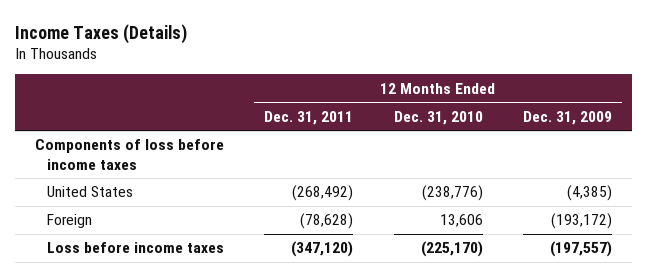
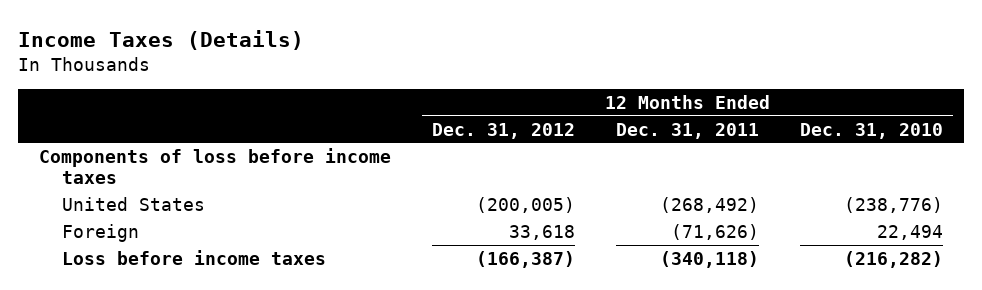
[522,110,612,125] Dec. 31, 2009 -> none
none -> [432,122,576,139] Dec. 31, 2012
[300,213,354,230] (78,628) -> [671,223,760,240] (71,626)
[439,214,483,228] 13,606 -> [877,224,944,240] 22,494
[291,241,354,258] (347,120) -> [660,250,760,268] (340,118)
[420,241,483,258] (225,170) -> [844,250,944,268] (216,282)

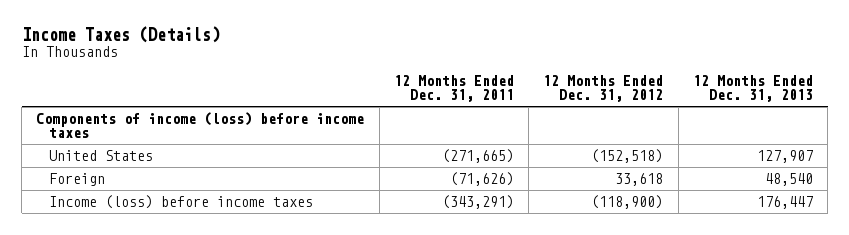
[800,122,944,139] Dec. 31, 2010 -> none
none -> [692,75,813,103] 12 Months Ended Dec. 31, 2013
[39,147,392,185] Components of loss before income taxes -> [36,112,365,139] Components of income (loss) before income taxes
[476,196,576,213] (200,005) -> [591,149,664,164] (152,518)
[660,196,760,213] (268,492) -> [441,149,514,164] (271,665)
[61,249,326,265] Loss before income taxes -> [48,195,313,210] Income (loss) before income taxes
[476,250,576,268] (166,387) -> [591,195,664,210] (118,900)
[660,250,760,268] (340,118) -> [441,195,514,210] (343,291)

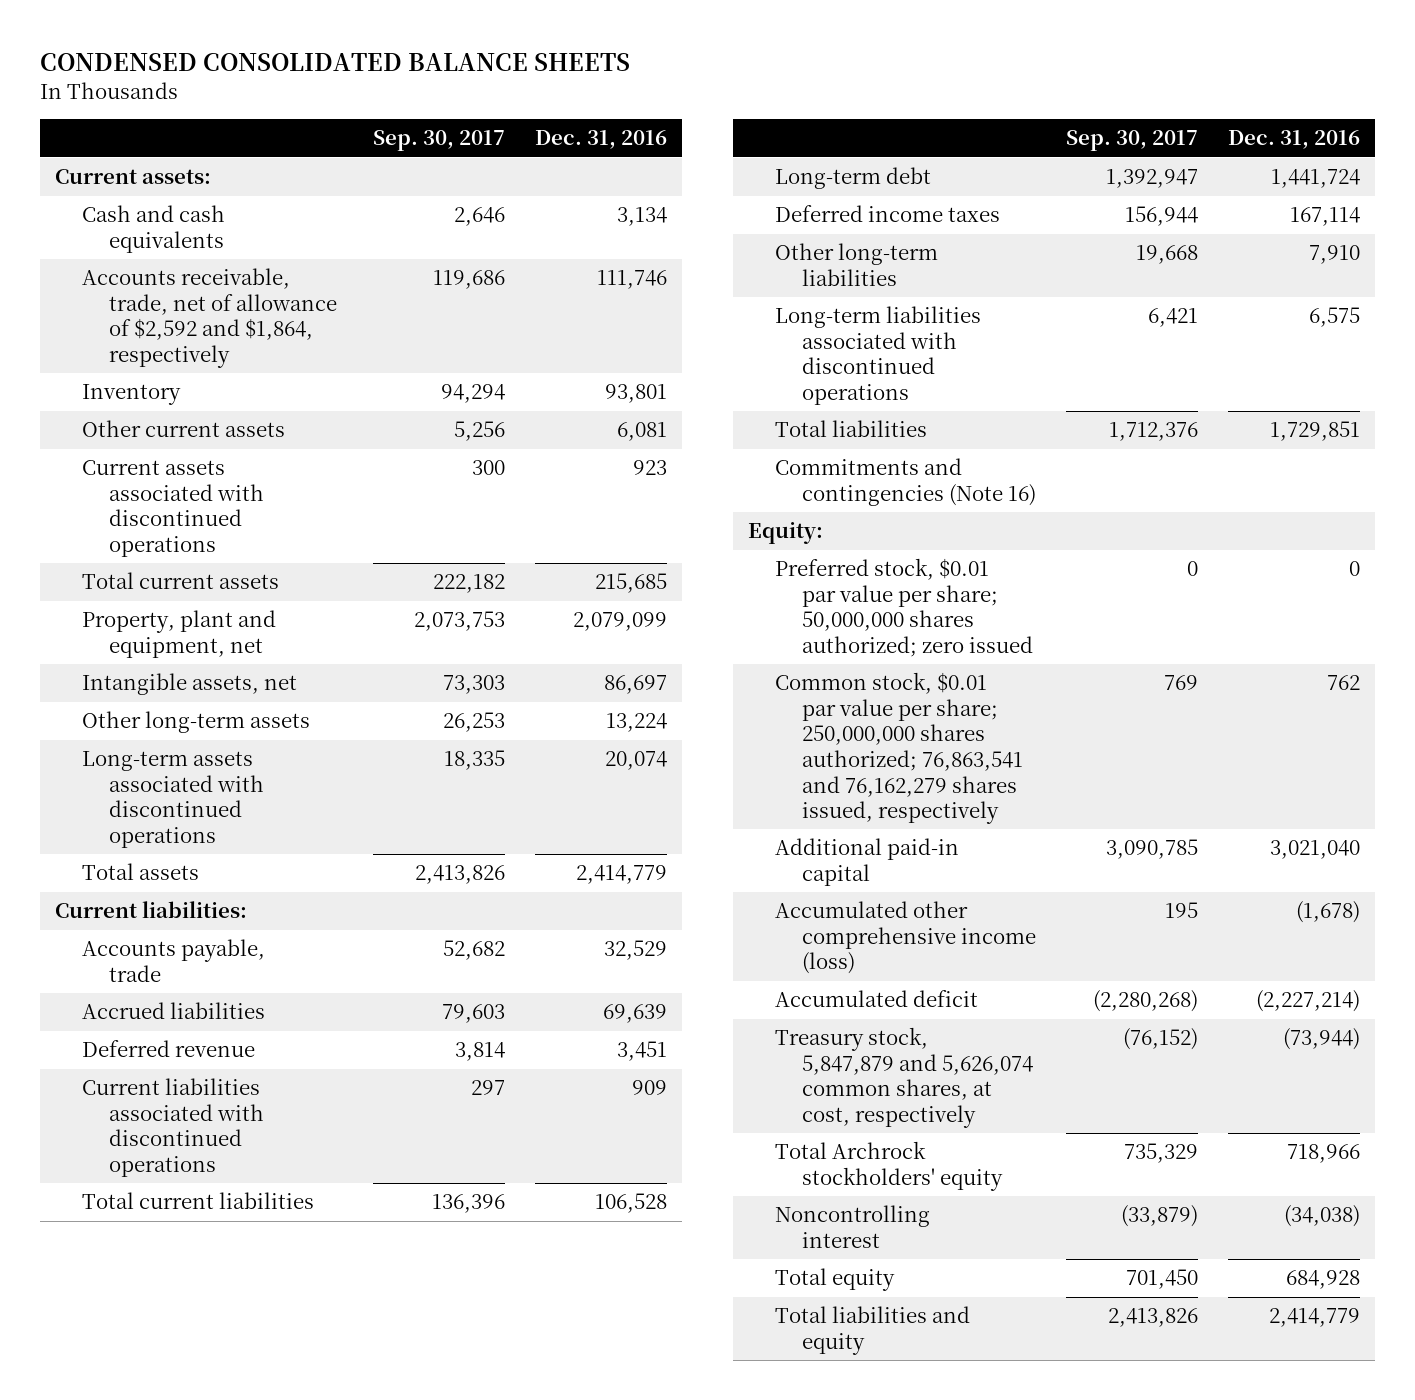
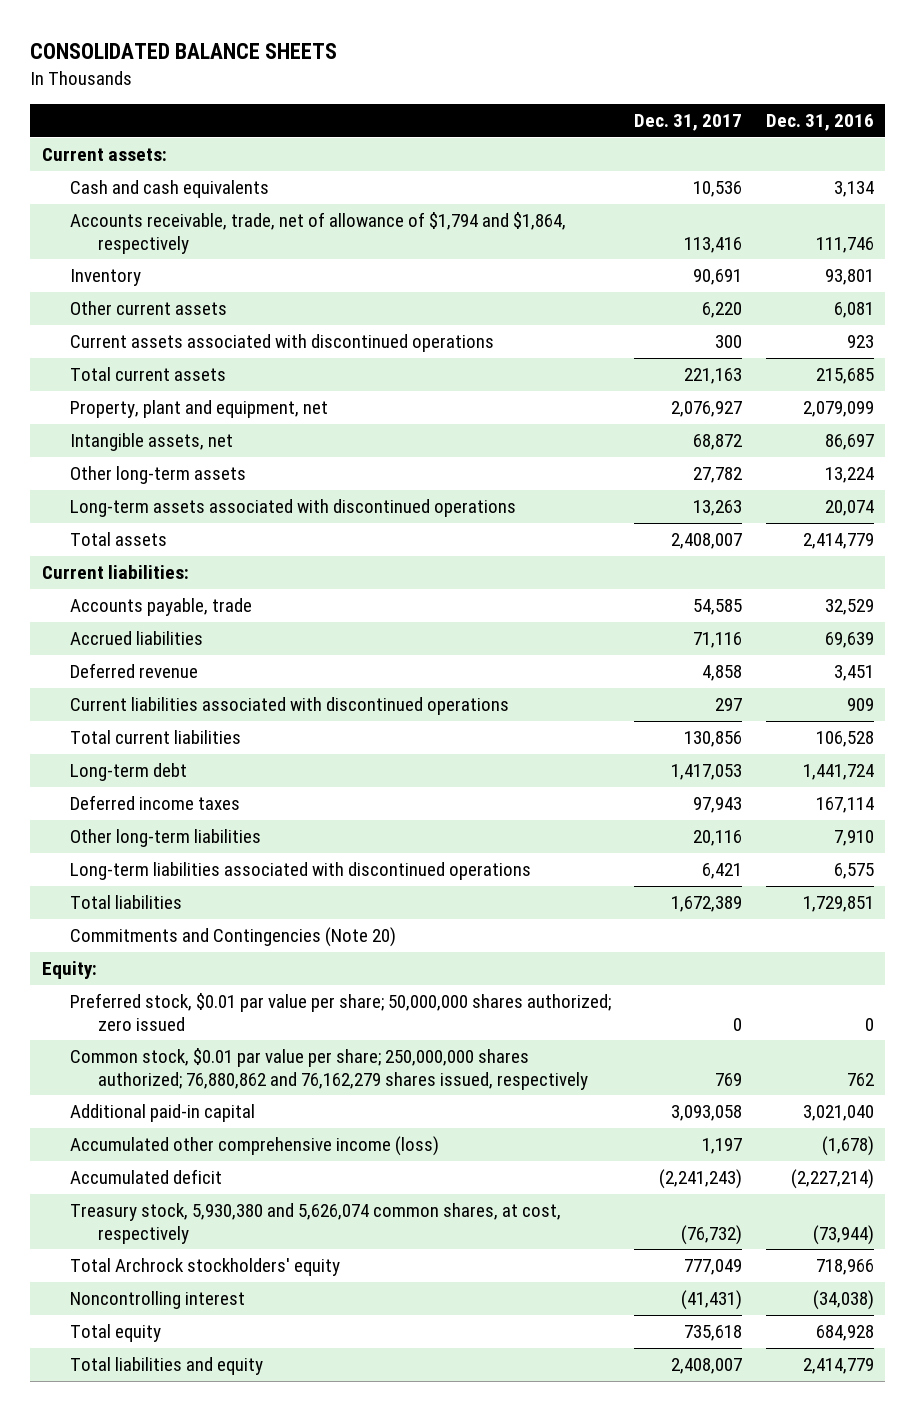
[39,53,630,72] CONDENSED CONSOLIDATED BALANCE SHEETS -> [30,43,338,60] CONSOLIDATED BALANCE SHEETS
[372,130,505,152] Sep. 30, 2017 -> none
none -> [634,113,743,131] Dec. 31, 2017
[81,268,337,368] Accounts receivable, trade, net of allowance of $2,592 and $1,864, respectively -> [70,212,567,254] Accounts receivable, trade, net of allowance of $1,794 and $1,864, respectively
[774,458,1037,506] Commitments and contingencies (Note 16) -> [70,927,397,948] Commitments and Contingencies (Note 20)
[774,672,1024,825] Common stock, $0.01 par value per share; 250,000,000 shares authorized; 76,863,541 and 76,162,279 shares issued, respectively -> [70,1048,589,1090] Common stock, $0.01 par value per share; 250,000,000 shares authorized; 76,880,862 and 76,162,279 shares issued, respectively
[774,1027,1034,1128] Treasury stock, 5,847,879 and 5,626,074 common shares, at cost, respectively -> [70,1203,562,1244] Treasury stock, 5,930,380 and 5,626,074 common shares, at cost, respectively

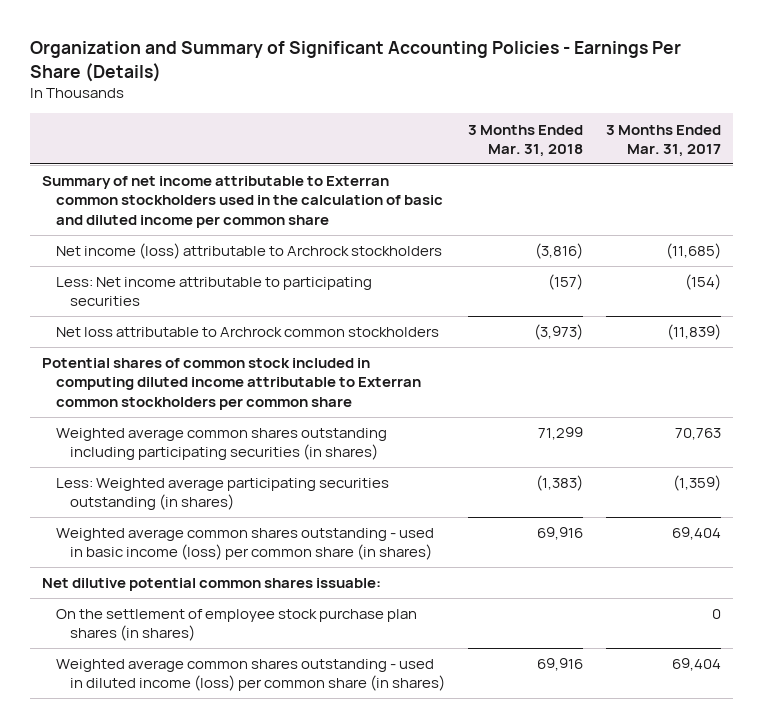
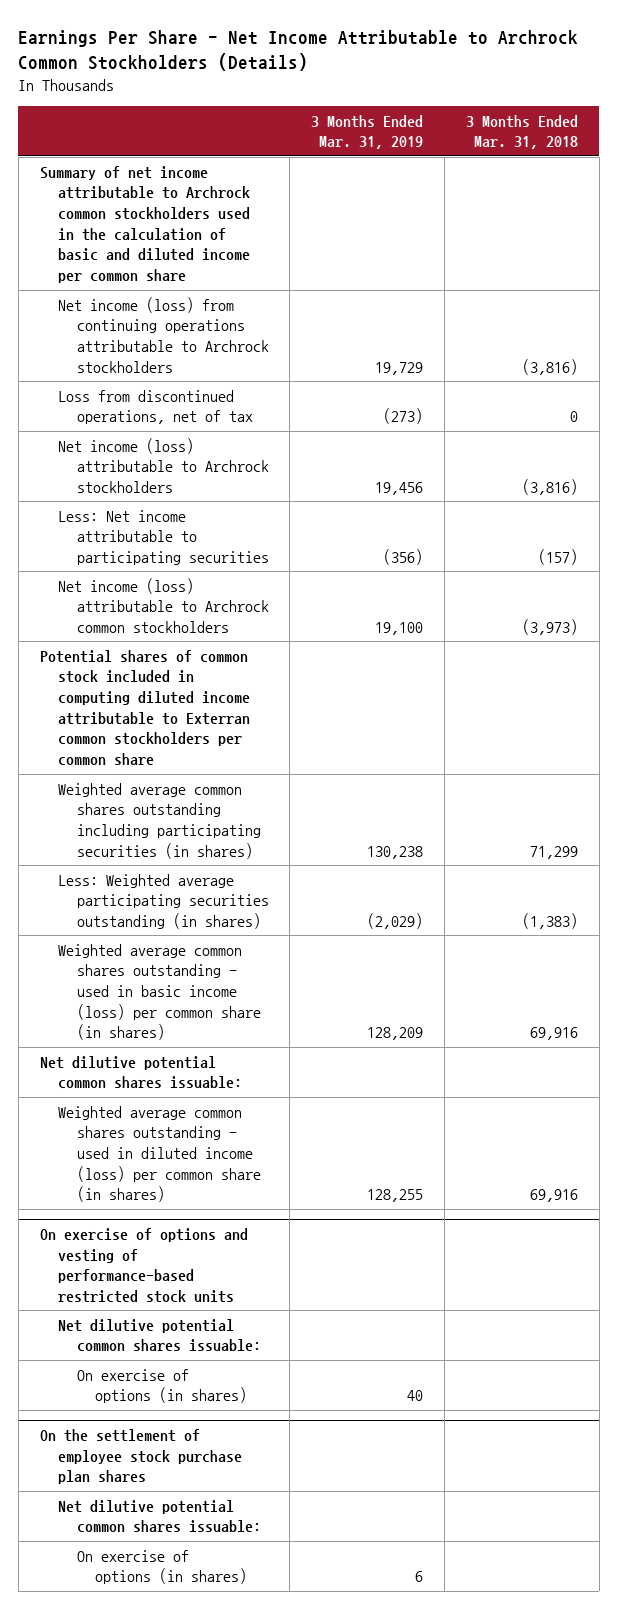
[30,40,682,82] Organization and Summary of Significant Accounting Policies - Earnings Per Share (Details) -> [18,30,579,72] Earnings Per Share - Net Income Attributable to Archrock Common Stockholders (Details)
[606,124,722,157] 3 Months Ended Mar. 31, 2017 -> none
none -> [311,114,424,150] 3 Months Ended Mar. 31, 2019
[41,176,443,228] Summary of net income attributable to Exterran common stockholders used in the calculation of basic and diluted income per common share -> [39,165,251,284] Summary of net income attributable to Archrock common stockholders used in the calculation of basic and diluted income per common share
none -> [58,296,269,373] Net income (loss) from continuing operations attributable to Archrock stockholders
none -> [58,389,253,425] Loss from discontinued operations, net of tax
[55,327,439,338] Net loss attributable to Archrock common stockholders -> [58,577,269,634] Net income (loss) attributable to Archrock common stockholders
[55,609,417,642] On the settlement of employee stock purchase plan shares (in shares) -> none
none -> [39,1228,248,1304] On exercise of options and vesting of performance-based restricted stock units
none -> [58,1318,261,1353] Net dilutive potential common shares issuable:
none -> [76,1368,247,1404] On exercise of options (in shares)
none -> [39,1429,243,1485] On the settlement of employee stock purchase plan shares
none -> [58,1499,261,1534] Net dilutive potential common shares issuable:
none -> [76,1549,247,1585] On exercise of options (in shares)

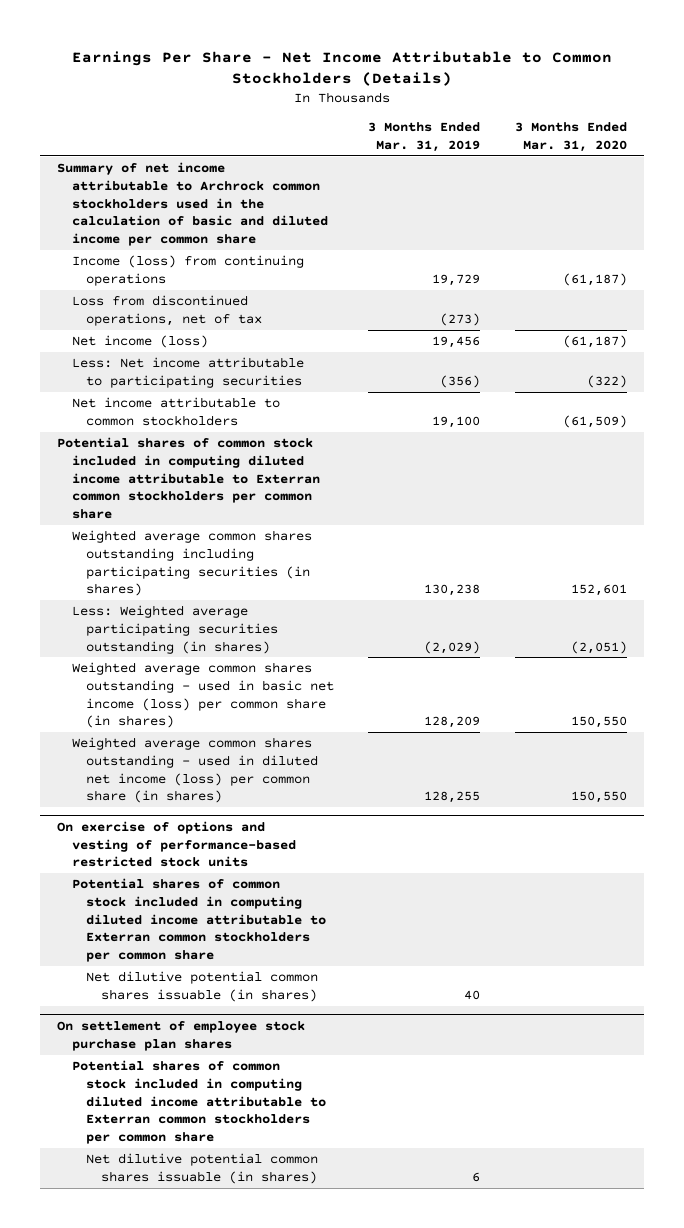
[18,30,579,72] Earnings Per Share - Net Income Attributable to Archrock Common Stockholders (Details) -> [71,50,612,87] Earnings Per Share - Net Income Attributable to Common Stockholders (Details)
[466,114,579,150] 3 Months Ended Mar. 31, 2018 -> none
none -> [514,122,627,152] 3 Months Ended Mar. 31, 2020
[58,296,269,373] Net income (loss) from continuing operations attributable to Archrock stockholders -> [71,255,304,286] Income (loss) from continuing operations
[58,437,269,494] Net income (loss) attributable to Archrock stockholders -> [71,335,208,349] Net income (loss)
[58,577,269,634] Net income (loss) attributable to Archrock common stockholders -> [71,397,280,426] Net income attributable to common stockholders
[39,1055,243,1090] Net dilutive potential common shares issuable: -> none
[58,943,261,1041] Weighted average common shares outstanding - used in basic income (loss) per common share (in shares) -> [71,662,335,729] Weighted average common shares outstanding - used in basic net income (loss) per common share (in shares)
[58,1105,261,1203] Weighted average common shares outstanding - used in diluted income (loss) per common share (in shares) -> [71,737,319,804] Weighted average common shares outstanding - used in diluted net income (loss) per common share (in shares)
[58,1318,261,1353] Net dilutive potential common shares issuable: -> none
[58,1499,261,1534] Net dilutive potential common shares issuable: -> none
none -> [71,878,327,962] Potential shares of common stock included in computing diluted income attributable to Exterran common stockholders per common share
[76,1368,247,1404] On exercise of options (in shares) -> [86,971,319,1002] Net dilutive potential common shares issuable (in shares)
[39,1429,243,1485] On the settlement of employee stock purchase plan shares -> [57,1021,306,1051] On settlement of employee stock purchase plan shares
none -> [71,1060,327,1144] Potential shares of common stock included in computing diluted income attributable to Exterran common stockholders per common share
[76,1549,247,1585] On exercise of options (in shares) -> [86,1153,319,1184] Net dilutive potential common shares issuable (in shares)

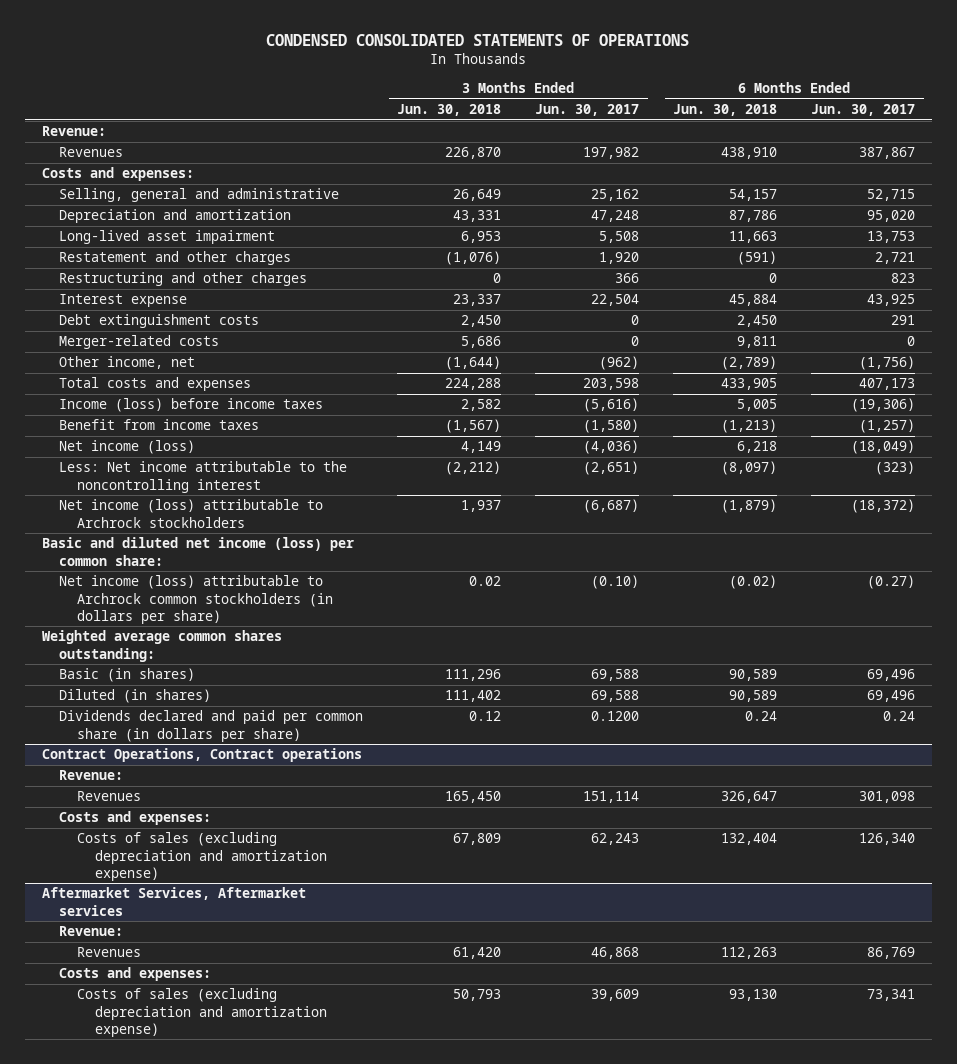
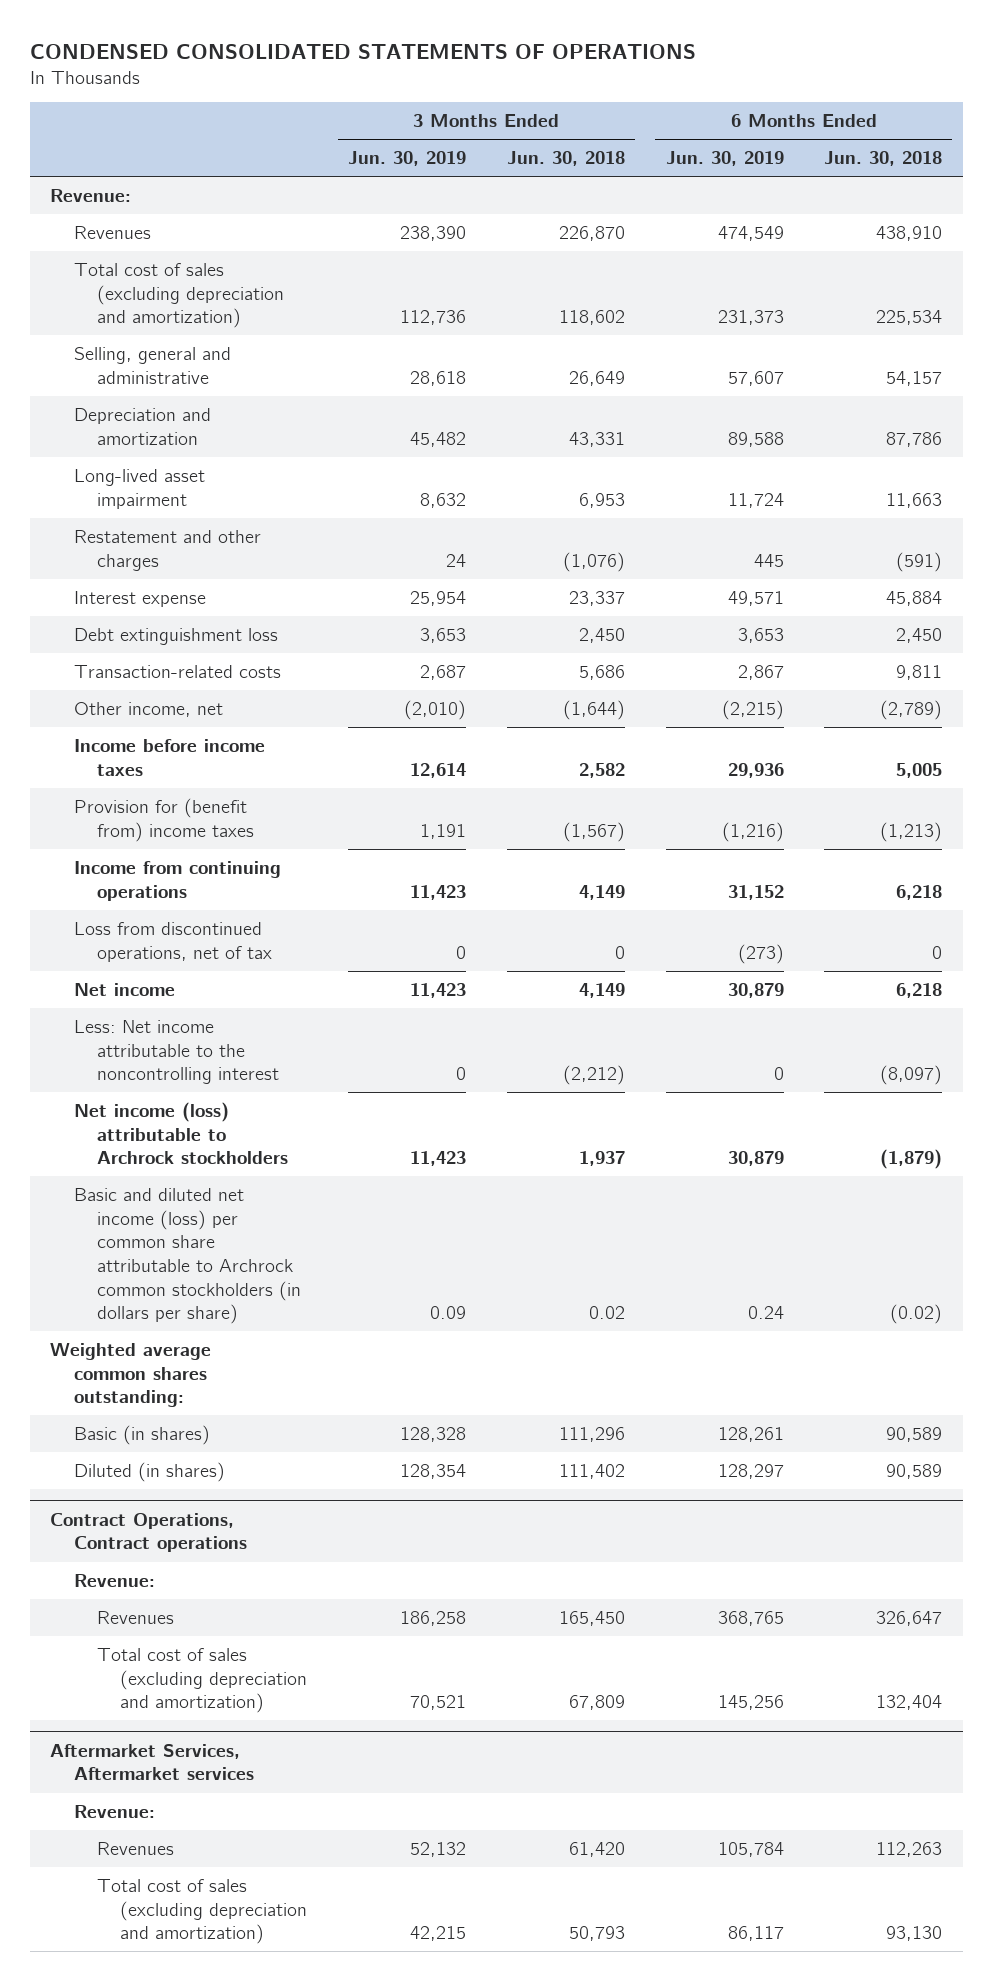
[535,104,640,117] Jun. 30, 2017 -> none
[811,104,916,117] Jun. 30, 2017 -> none
none -> [348,150,467,166] Jun. 30, 2019
none -> [665,150,784,166] Jun. 30, 2019
[41,167,194,182] Costs and expenses: -> none
none -> [73,262,285,329] Total cost of sales (excluding depreciation and amortization)
[59,272,308,287] Restructuring and other charges -> none
[59,314,260,329] Debt extinguishment costs -> [73,627,278,645] Debt extinguishment loss
[59,335,220,350] Merger-related costs -> [73,664,281,678] Transaction-related costs
[59,377,252,392] Total costs and expenses -> none
[59,398,324,413] Income (loss) before income taxes -> [73,738,265,776] Income before income taxes
[59,419,260,431] Benefit from income taxes -> [73,797,255,842] Provision for (benefit from) income taxes
none -> [73,860,281,901] Income from continuing operations
none -> [73,921,273,962] Loss from discontinued operations, net of tax
[59,440,196,455] Net income (loss) -> [73,982,175,996] Net income
[41,537,354,566] Basic and diluted net income (loss) per common share: -> none
[59,575,334,624] Net income (loss) attributable to Archrock common stockholders (in dollars per share) -> [73,1187,302,1325] Basic and diluted net income (loss) per common share attributable to Archrock common stockholders (in dollars per share)
[59,710,364,742] Dividends declared and paid per common share (in dollars per share) -> none
[59,811,212,826] Costs and expenses: -> none
[77,832,328,881] Costs of sales (excluding depreciation and amortization expense) -> [97,1647,308,1714] Total cost of sales (excluding depreciation and amortization)
[59,967,212,982] Costs and expenses: -> none
[77,988,328,1037] Costs of sales (excluding depreciation and amortization expense) -> [97,1878,308,1945] Total cost of sales (excluding depreciation and amortization)

